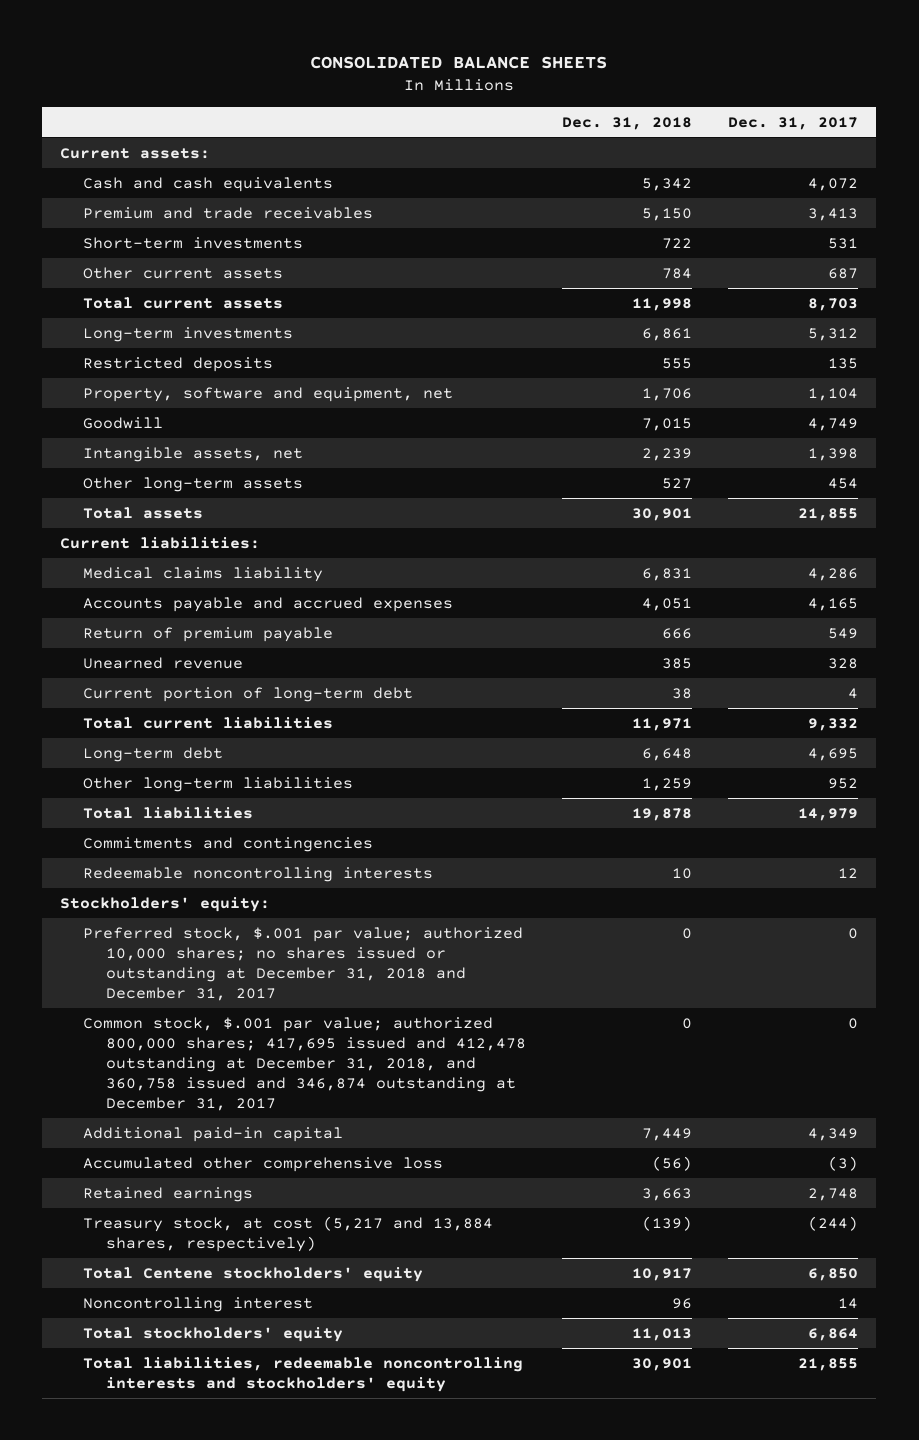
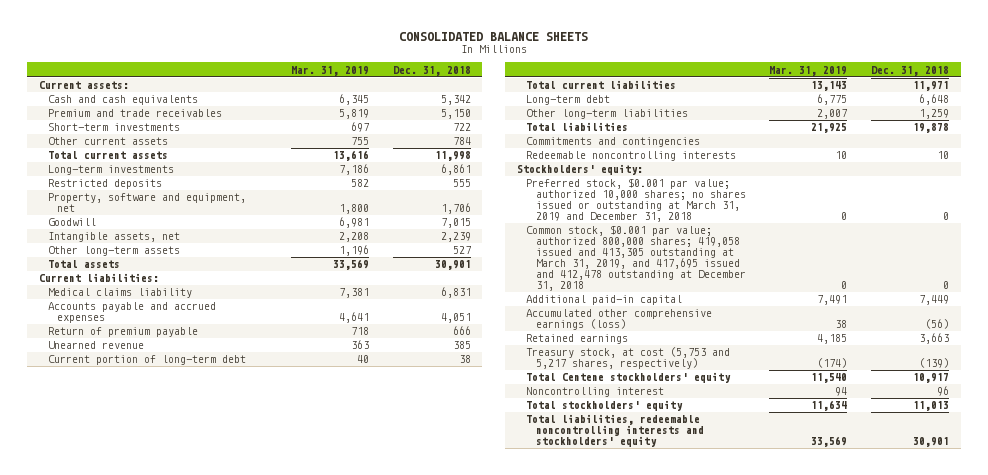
[728,116,859,130] Dec. 31, 2017 -> none
none -> [290,65,369,76] Mar. 31, 2019
[83,926,524,1002] Preferred stock, $.001 par value; authorized 10,000 shares; no shares issued or outstanding at December 31, 2018 and December 31, 2017 -> [526,178,746,223] Preferred stock, $0.001 par value; authorized 10,000 shares; no shares issued or outstanding at March 31, 2019 and December 31, 2018
[83,1016,526,1112] Common stock, $.001 par value; authorized 800,000 shares; 417,695 issued and 412,478 outstanding at December 31, 2018, and 360,758 issued and 346,874 outstanding at December 31, 2017 -> [526,225,746,292] Common stock, $0.001 par value; authorized 800,000 shares; 419,058 issued and 413,305 outstanding at March 31, 2019, and 417,695 issued and 412,478 outstanding at December 31, 2018
[83,1156,444,1172] Accumulated other comprehensive loss -> [526,309,713,331] Accumulated other comprehensive earnings (loss)
[83,1215,494,1252] Treasury stock, at cost (5,217 and 13,884 shares, respectively) -> [526,347,731,370] Treasury stock, at cost (5,753 and 5,217 shares, respectively)

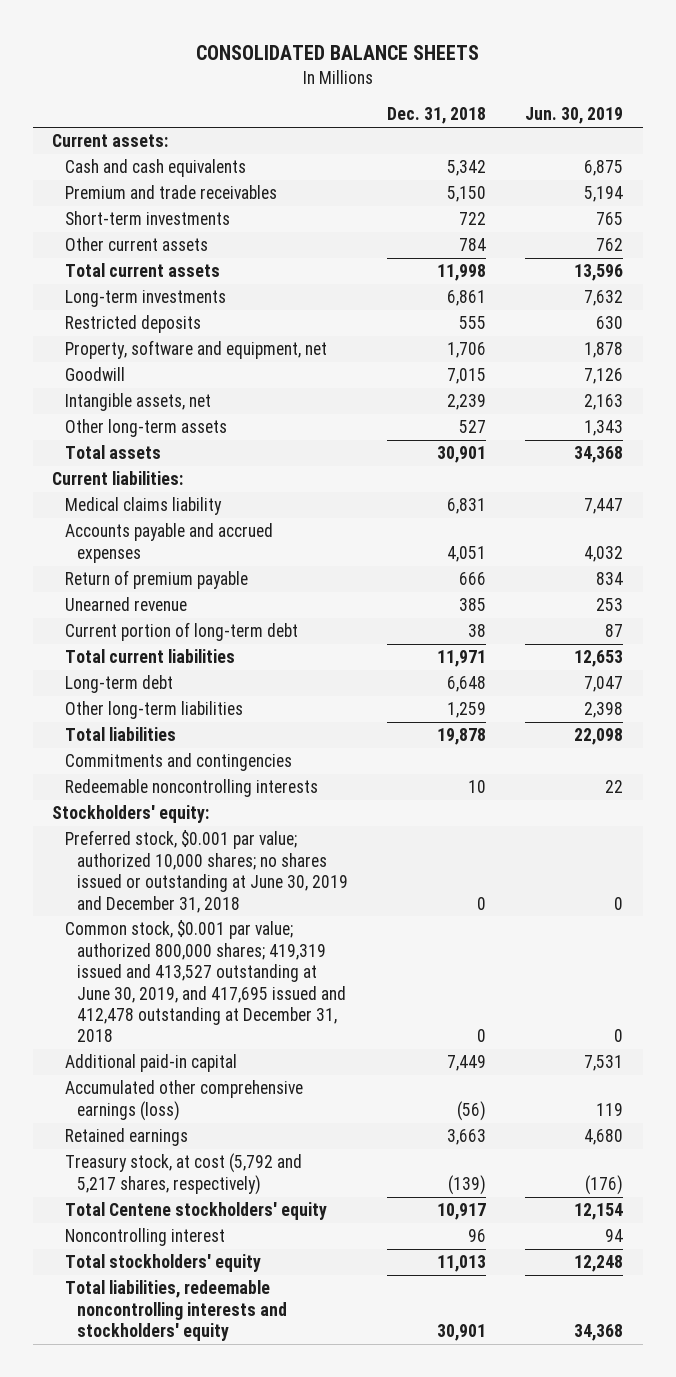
[290,65,369,76] Mar. 31, 2019 -> none
none -> [525,107,624,125] Jun. 30, 2019
[526,178,746,223] Preferred stock, $0.001 par value; authorized 10,000 shares; no shares issued or outstanding at March 31, 2019 and December 31, 2018 -> [64,830,349,913] Preferred stock, $0.001 par value; authorized 10,000 shares; no shares issued or outstanding at June 30, 2019 and December 31, 2018
[526,225,746,292] Common stock, $0.001 par value; authorized 800,000 shares; 419,058 issued and 413,305 outstanding at March 31, 2019, and 417,695 issued and 412,478 outstanding at December 31, 2018 -> [64,920,347,1043] Common stock, $0.001 par value; authorized 800,000 shares; 419,319 issued and 413,527 outstanding at June 30, 2019, and 417,695 issued and 412,478 outstanding at December 31, 2018
[526,347,731,370] Treasury stock, at cost (5,753 and 5,217 shares, respectively) -> [64,1153,302,1195] Treasury stock, at cost (5,792 and 5,217 shares, respectively)

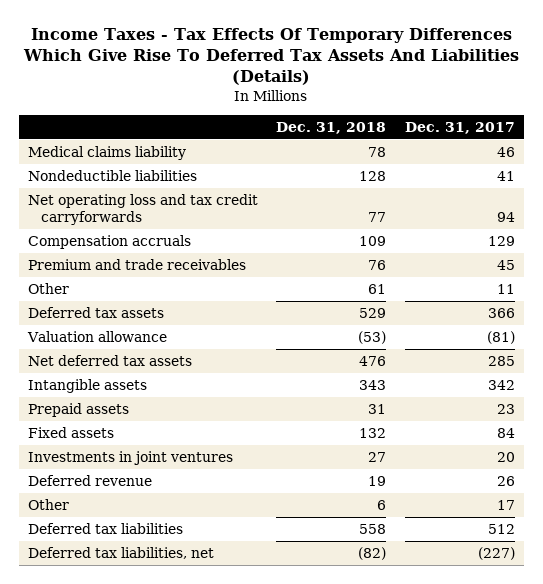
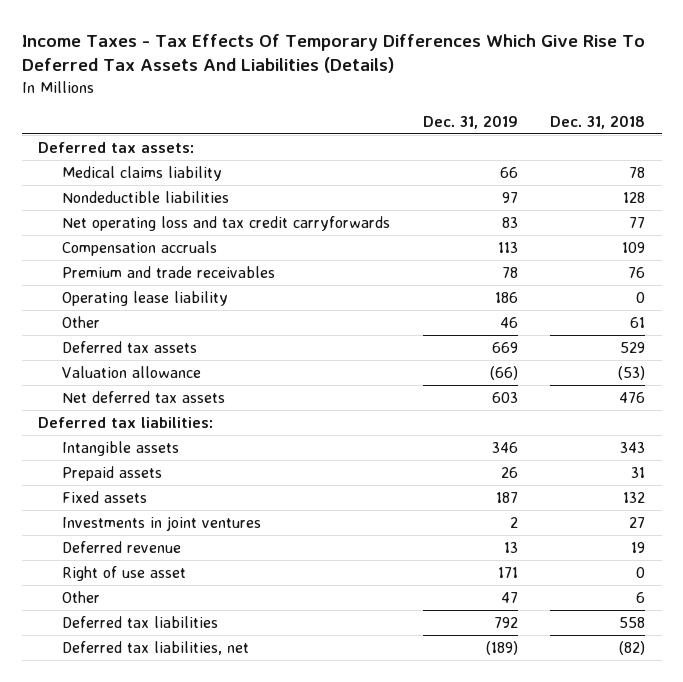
[404,121,515,134] Dec. 31, 2017 -> none
none -> [422,115,518,130] Dec. 31, 2019
none -> [37,141,194,153] Deferred tax assets:
none -> [62,290,229,306] Operating lease liability
none -> [37,416,213,428] Deferred tax liabilities:
none -> [62,565,187,581] Right of use asset

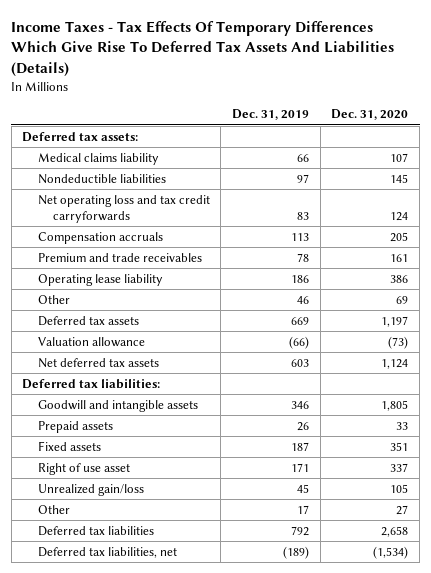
[550,115,646,130] Dec. 31, 2018 -> none
none -> [331,109,409,121] Dec. 31, 2020
[62,440,180,456] Intangible assets -> [37,399,198,412] Goodwill and intangible assets
[62,515,262,531] Investments in joint ventures -> none
[62,540,182,553] Deferred revenue -> none
none -> [37,483,144,496] Unrealized gain/loss
[500,591,518,603] 47 -> [296,504,309,514] 17

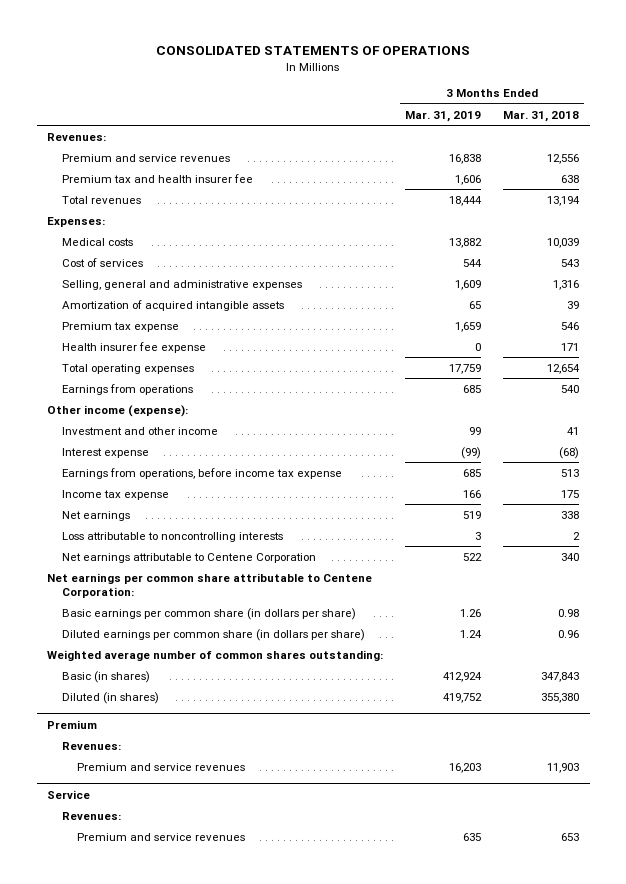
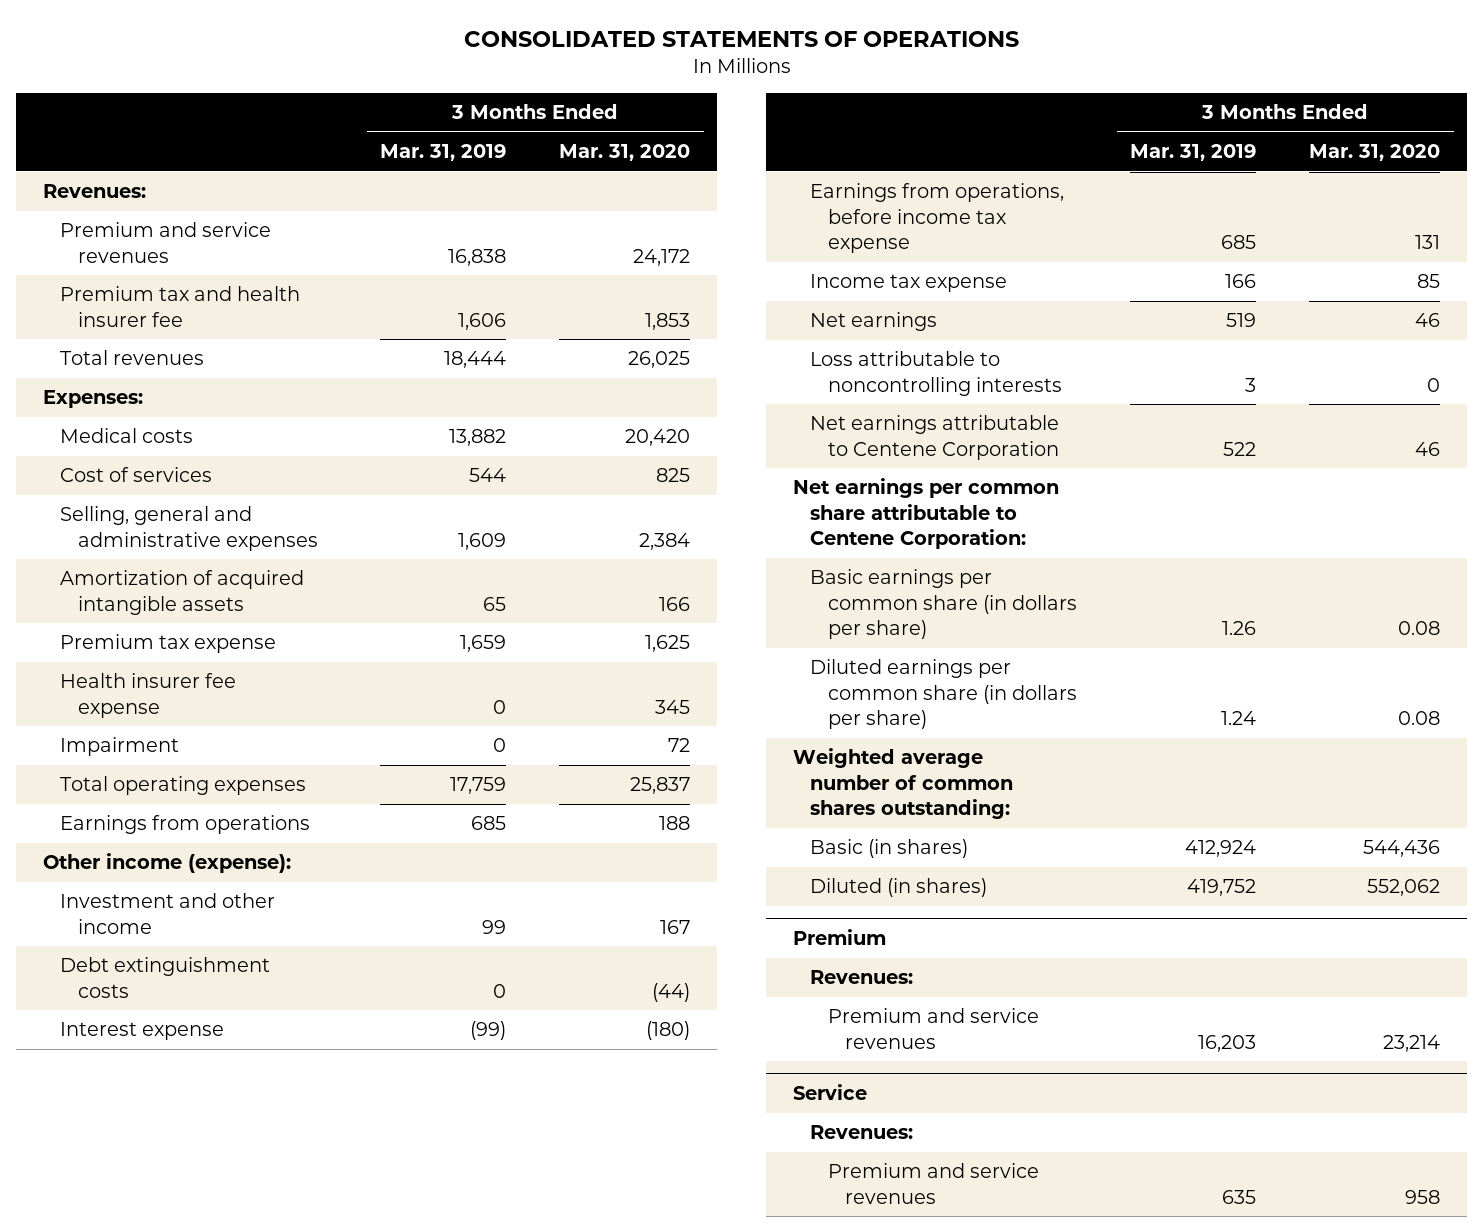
[502,110,579,122] Mar. 31, 2018 -> none
none -> [559,144,691,162] Mar. 31, 2020
none -> [60,737,180,757] Impairment
none -> [60,957,271,998] Debt extinguishment costs

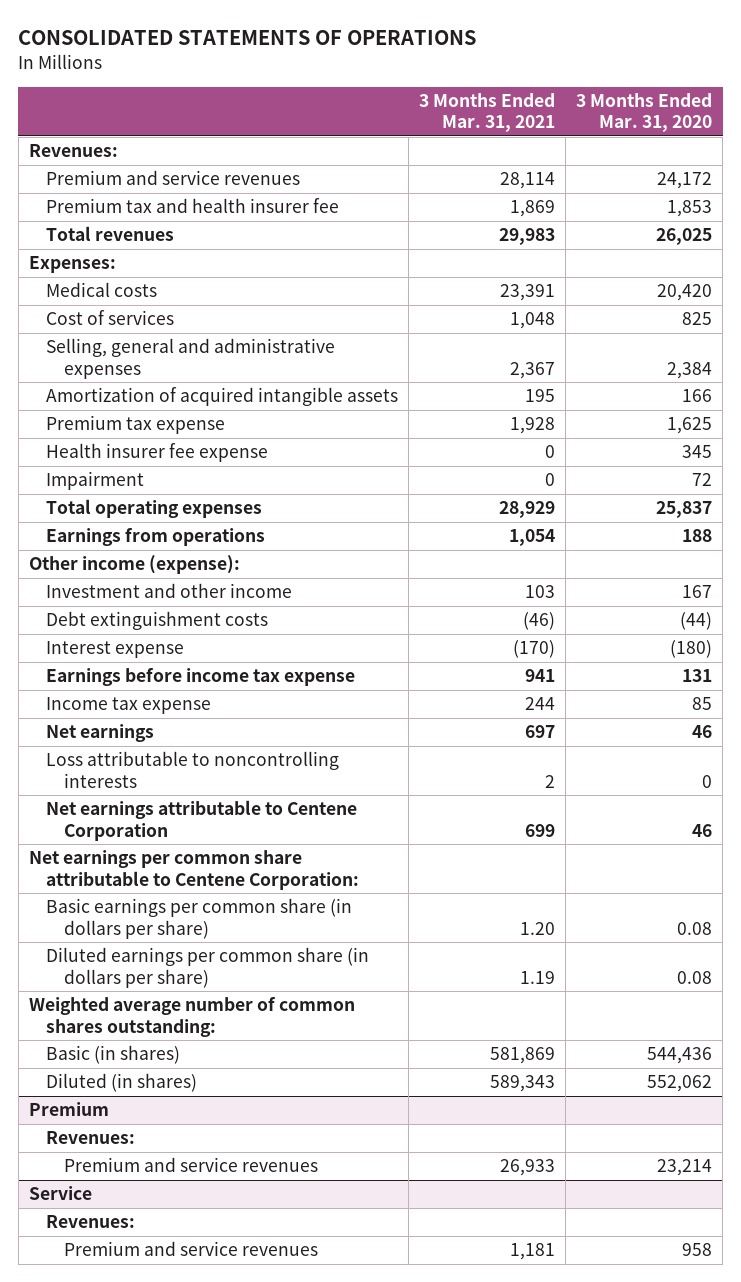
[380,144,507,162] Mar. 31, 2019 -> none
none -> [419,92,556,133] 3 Months Ended Mar. 31, 2021
[810,183,1065,254] Earnings from operations, before income tax expense -> [46,667,356,687] Earnings before income tax expense

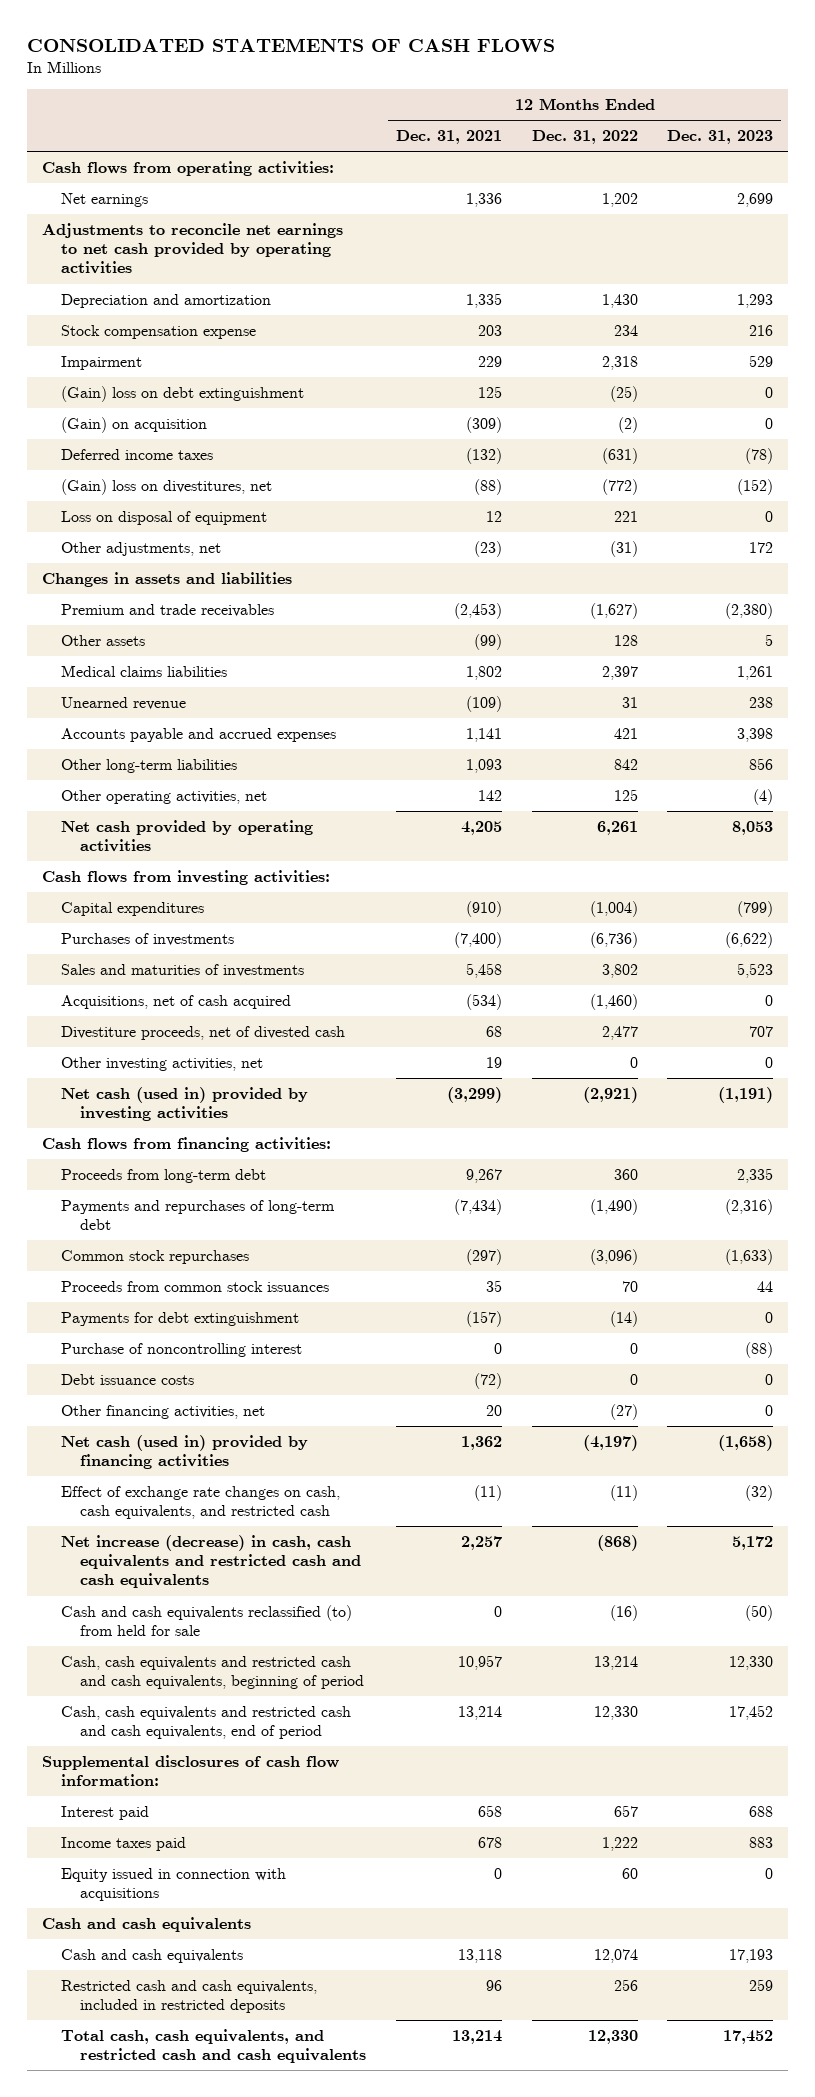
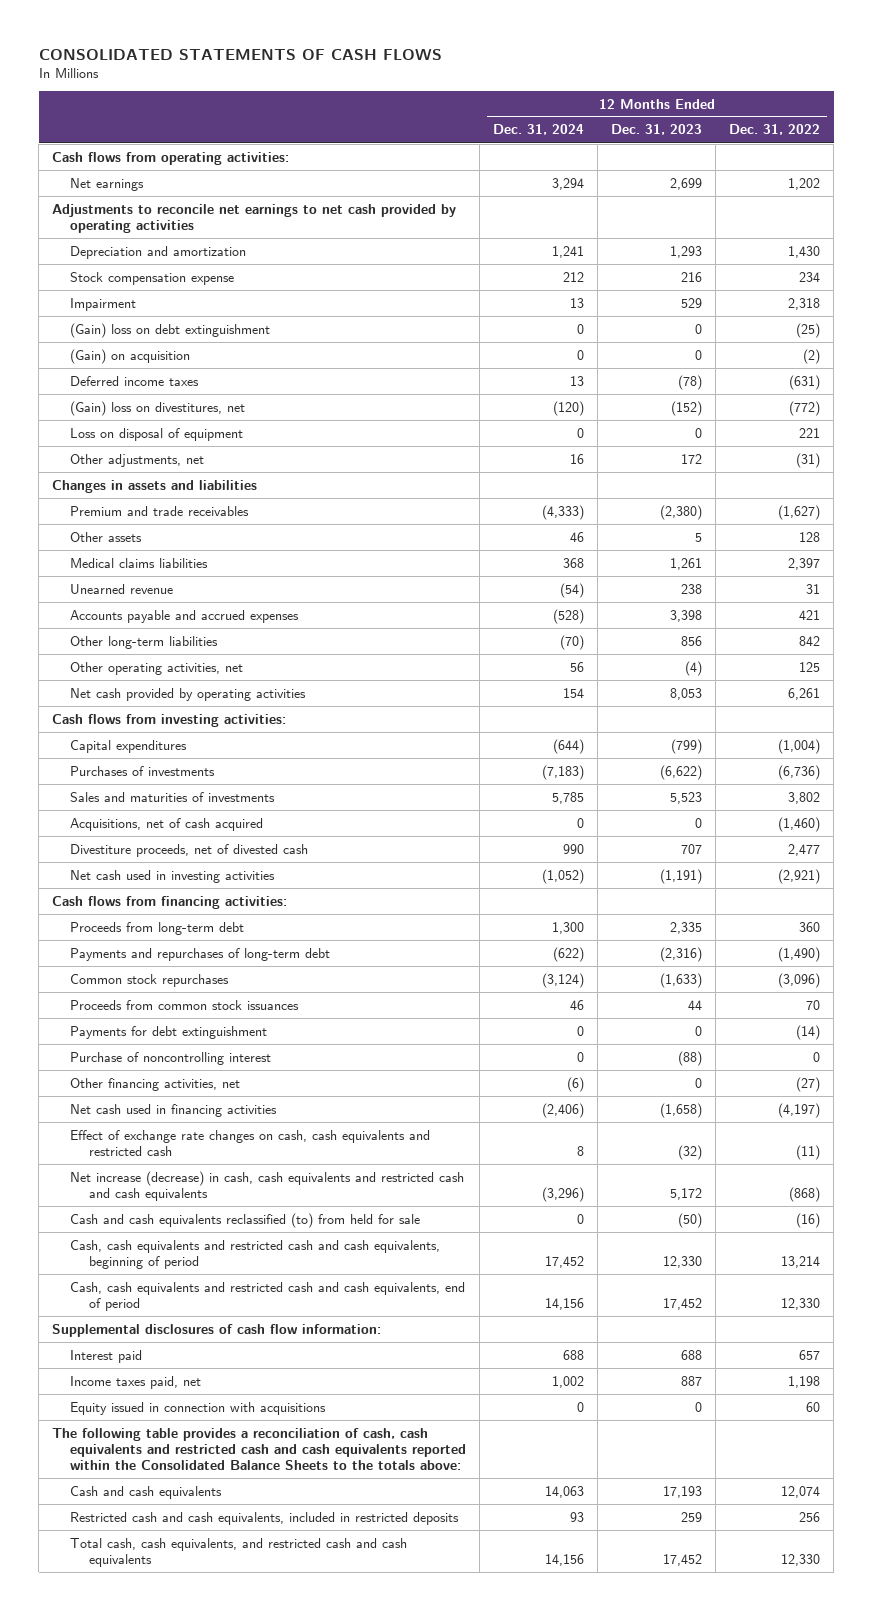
[395,130,502,145] Dec. 31, 2021 -> none
none -> [493,124,585,136] Dec. 31, 2024
[60,1057,263,1072] Other investing activities, net -> none
[60,1087,308,1122] Net cash (used in) provided by investing activities -> [70,869,276,883] Net cash used in investing activities
[60,1374,194,1386] Debt issuance costs -> none
[60,1435,308,1470] Net cash (used in) provided by financing activities -> [70,1103,278,1117] Net cash used in financing activities
[60,1486,340,1520] Effect of exchange rate changes on cash, cash equivalents, and restricted cash -> [70,1129,431,1156] Effect of exchange rate changes on cash, cash equivalents and restricted cash
[60,1837,186,1852] Income taxes paid -> [70,1375,202,1389] Income taxes paid, net
[601,1837,638,1852] 1,222 -> [788,1375,821,1388] 1,198
[749,1837,774,1849] 883 -> [681,1375,703,1386] 887
[41,1917,251,1933] Cash and cash equivalents -> [52,1427,467,1471] The following table provides a reconciliation of cash, cash equivalents and restricted cash and cash equivalents reported within the Consolidated Balance Sheets to the totals above:

